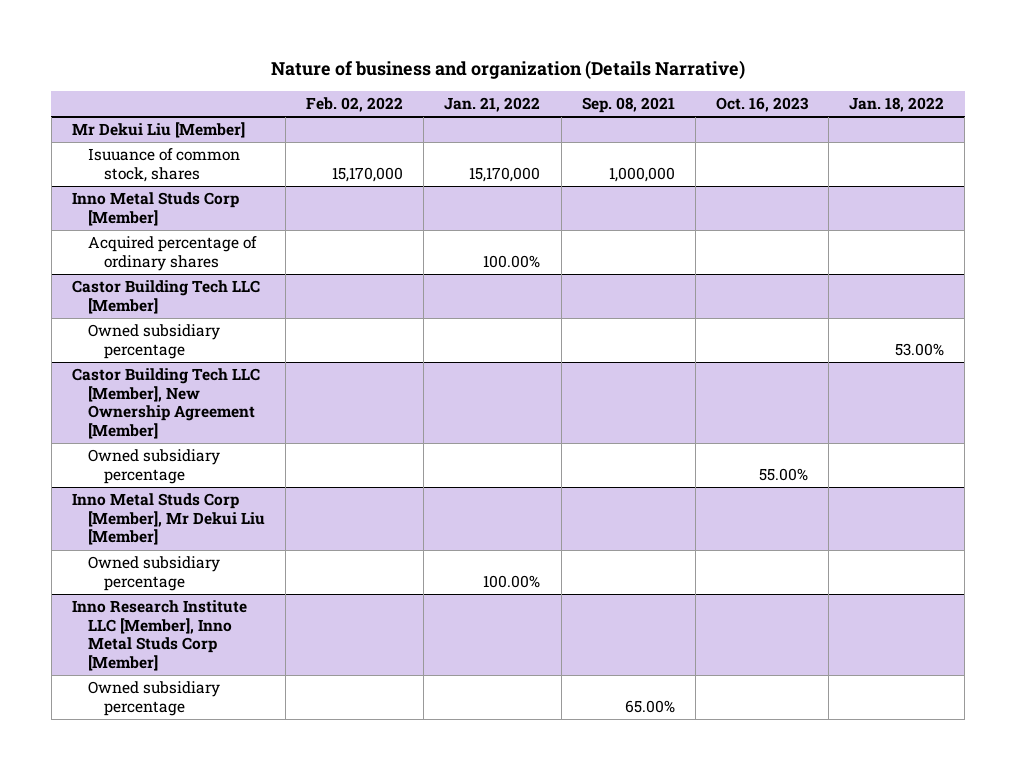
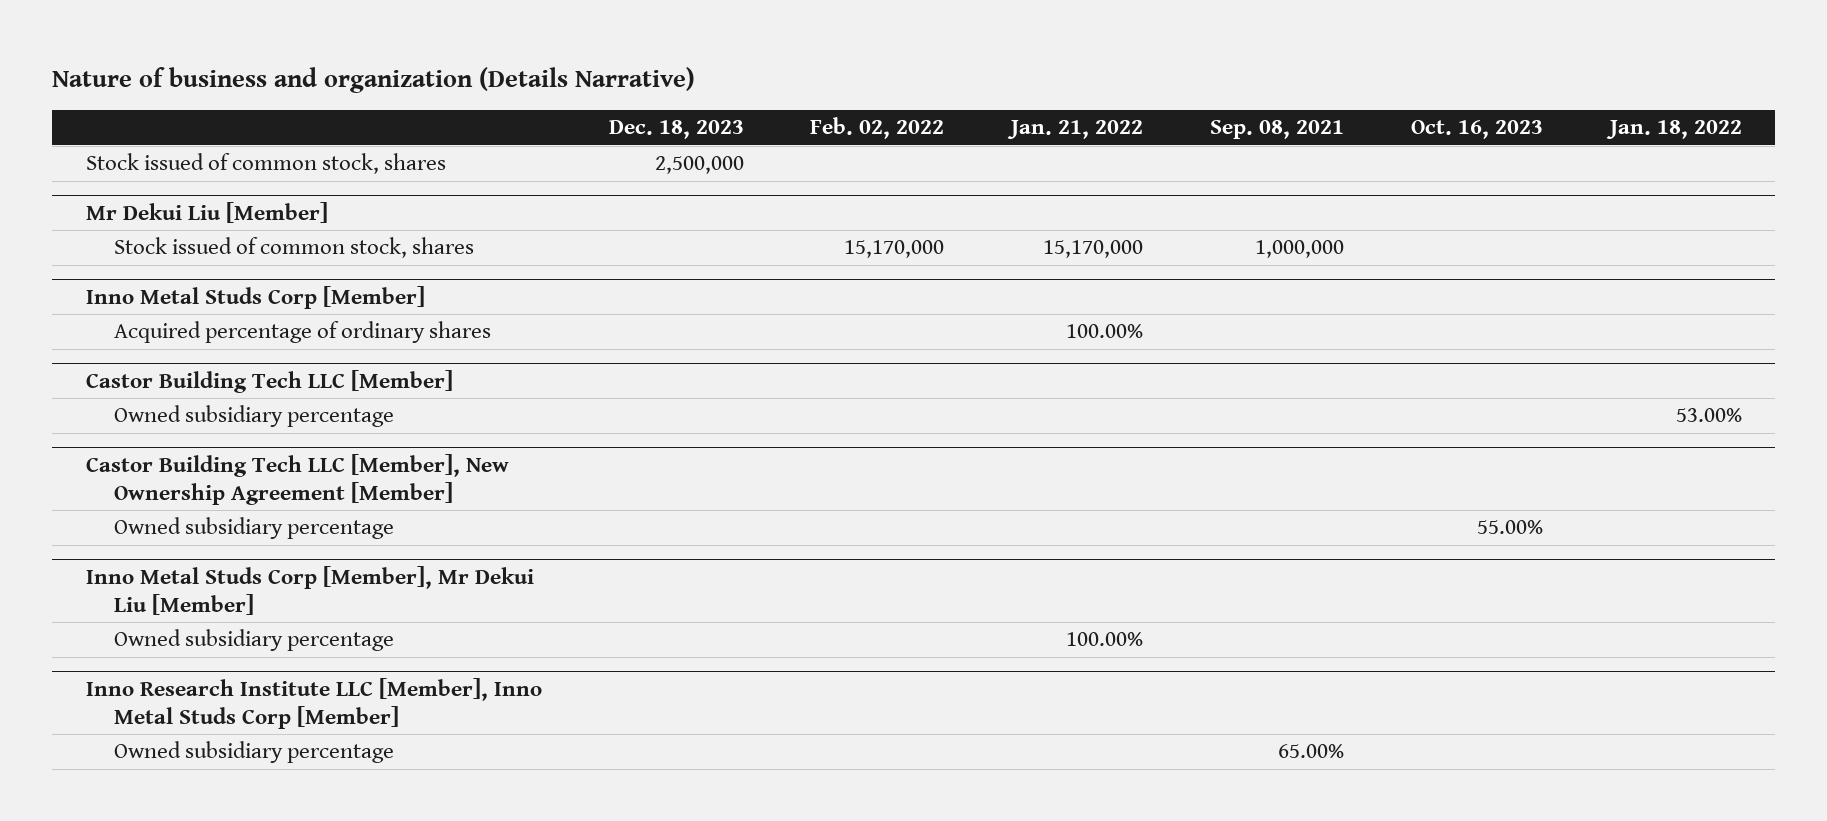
none -> [608,120,744,140] Dec. 18, 2023
none -> [85,153,446,175] Stock issued of common stock, shares
[87,148,240,182] Isuuance of common stock, shares -> [113,237,474,259] Stock issued of common stock, shares

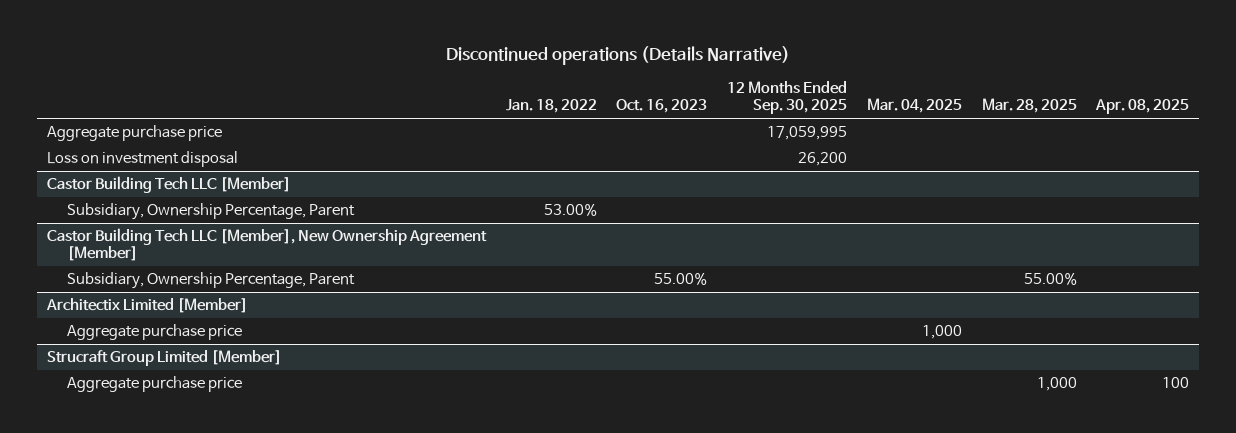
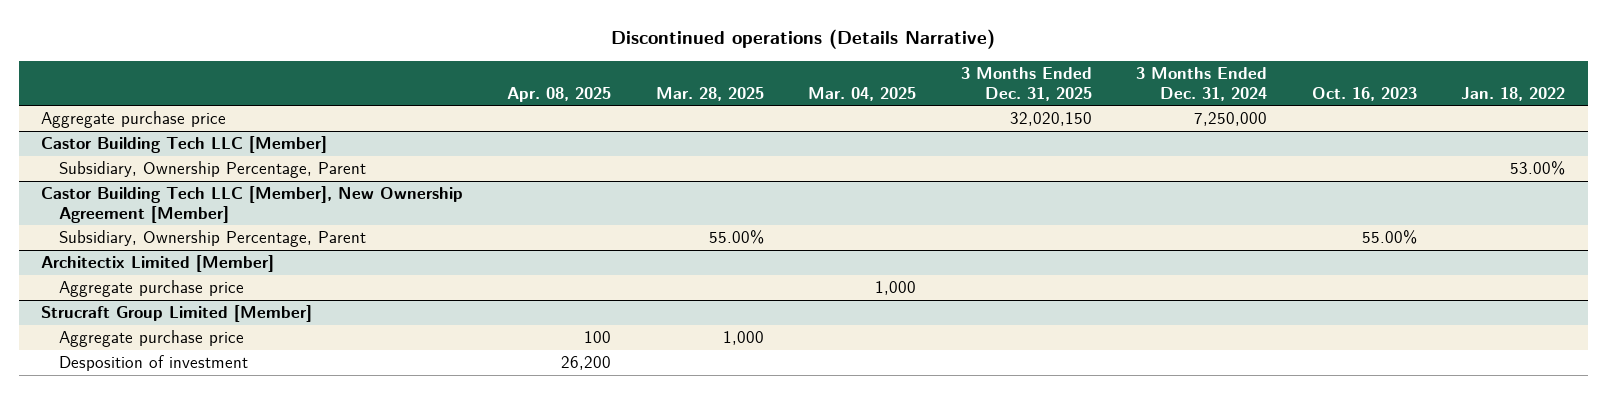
[727,81,848,115] 12 Months Ended Sep. 30, 2025 -> none
none -> [960,66,1092,101] 3 Months Ended Dec. 31, 2025
none -> [1136,66,1268,101] 3 Months Ended Dec. 31, 2024
[46,151,238,168] Loss on investment disposal -> none
none -> [58,355,248,372] Desposition of investment

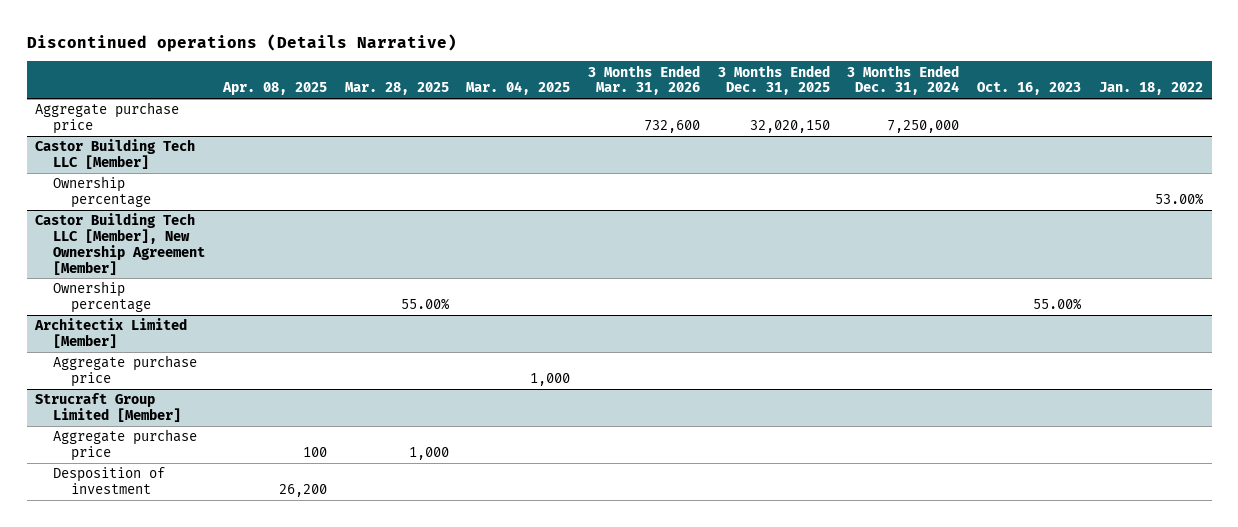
none -> [588,64,701,96] 3 Months Ended Mar. 31, 2026
[58,161,366,179] Subsidiary, Ownership Percentage, Parent -> [53,176,152,209] Ownership percentage
[58,230,366,248] Subsidiary, Ownership Percentage, Parent -> [53,281,152,314] Ownership percentage

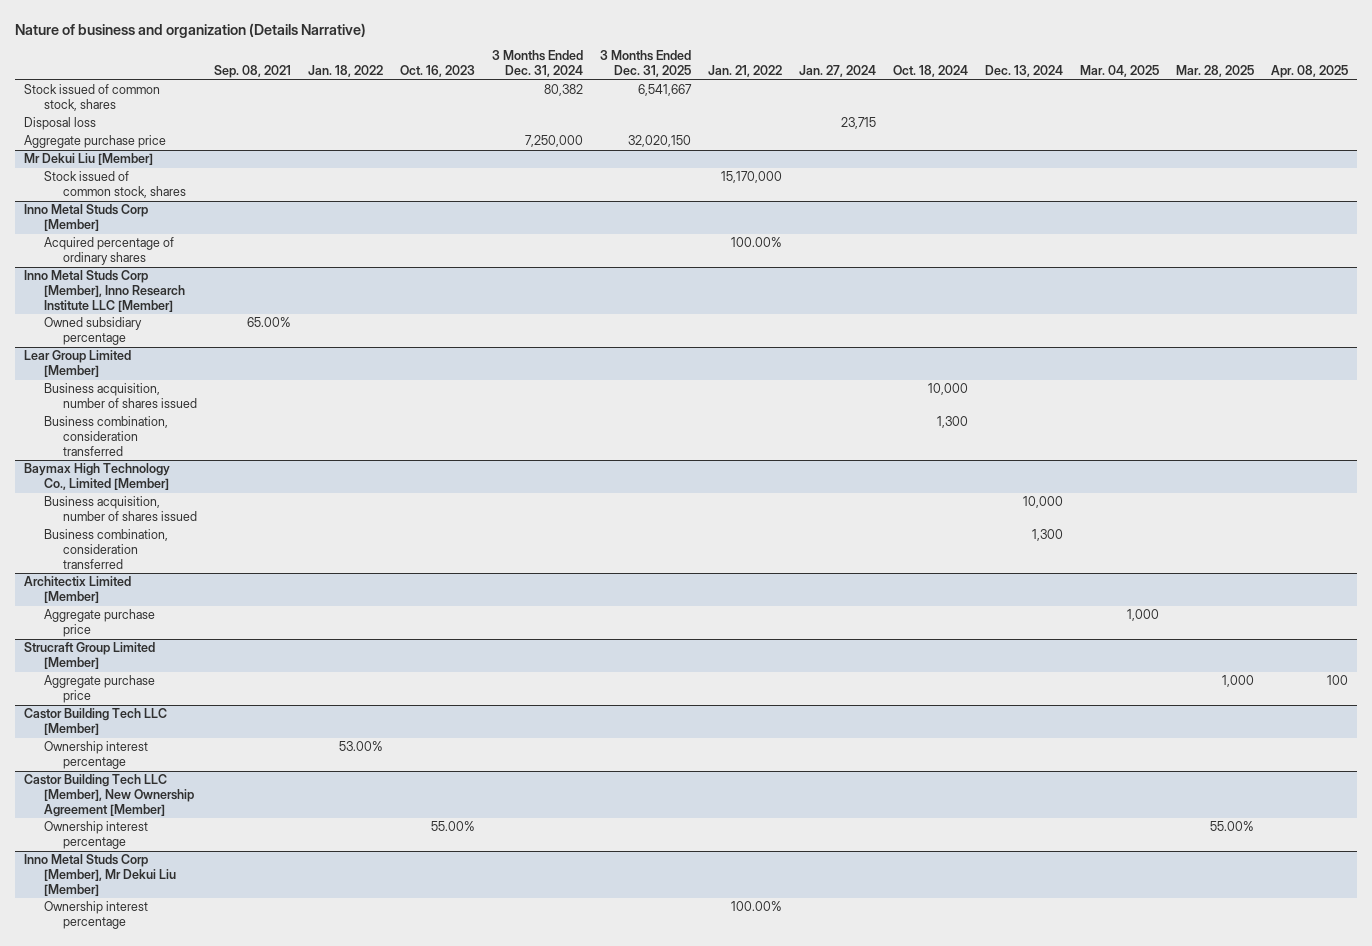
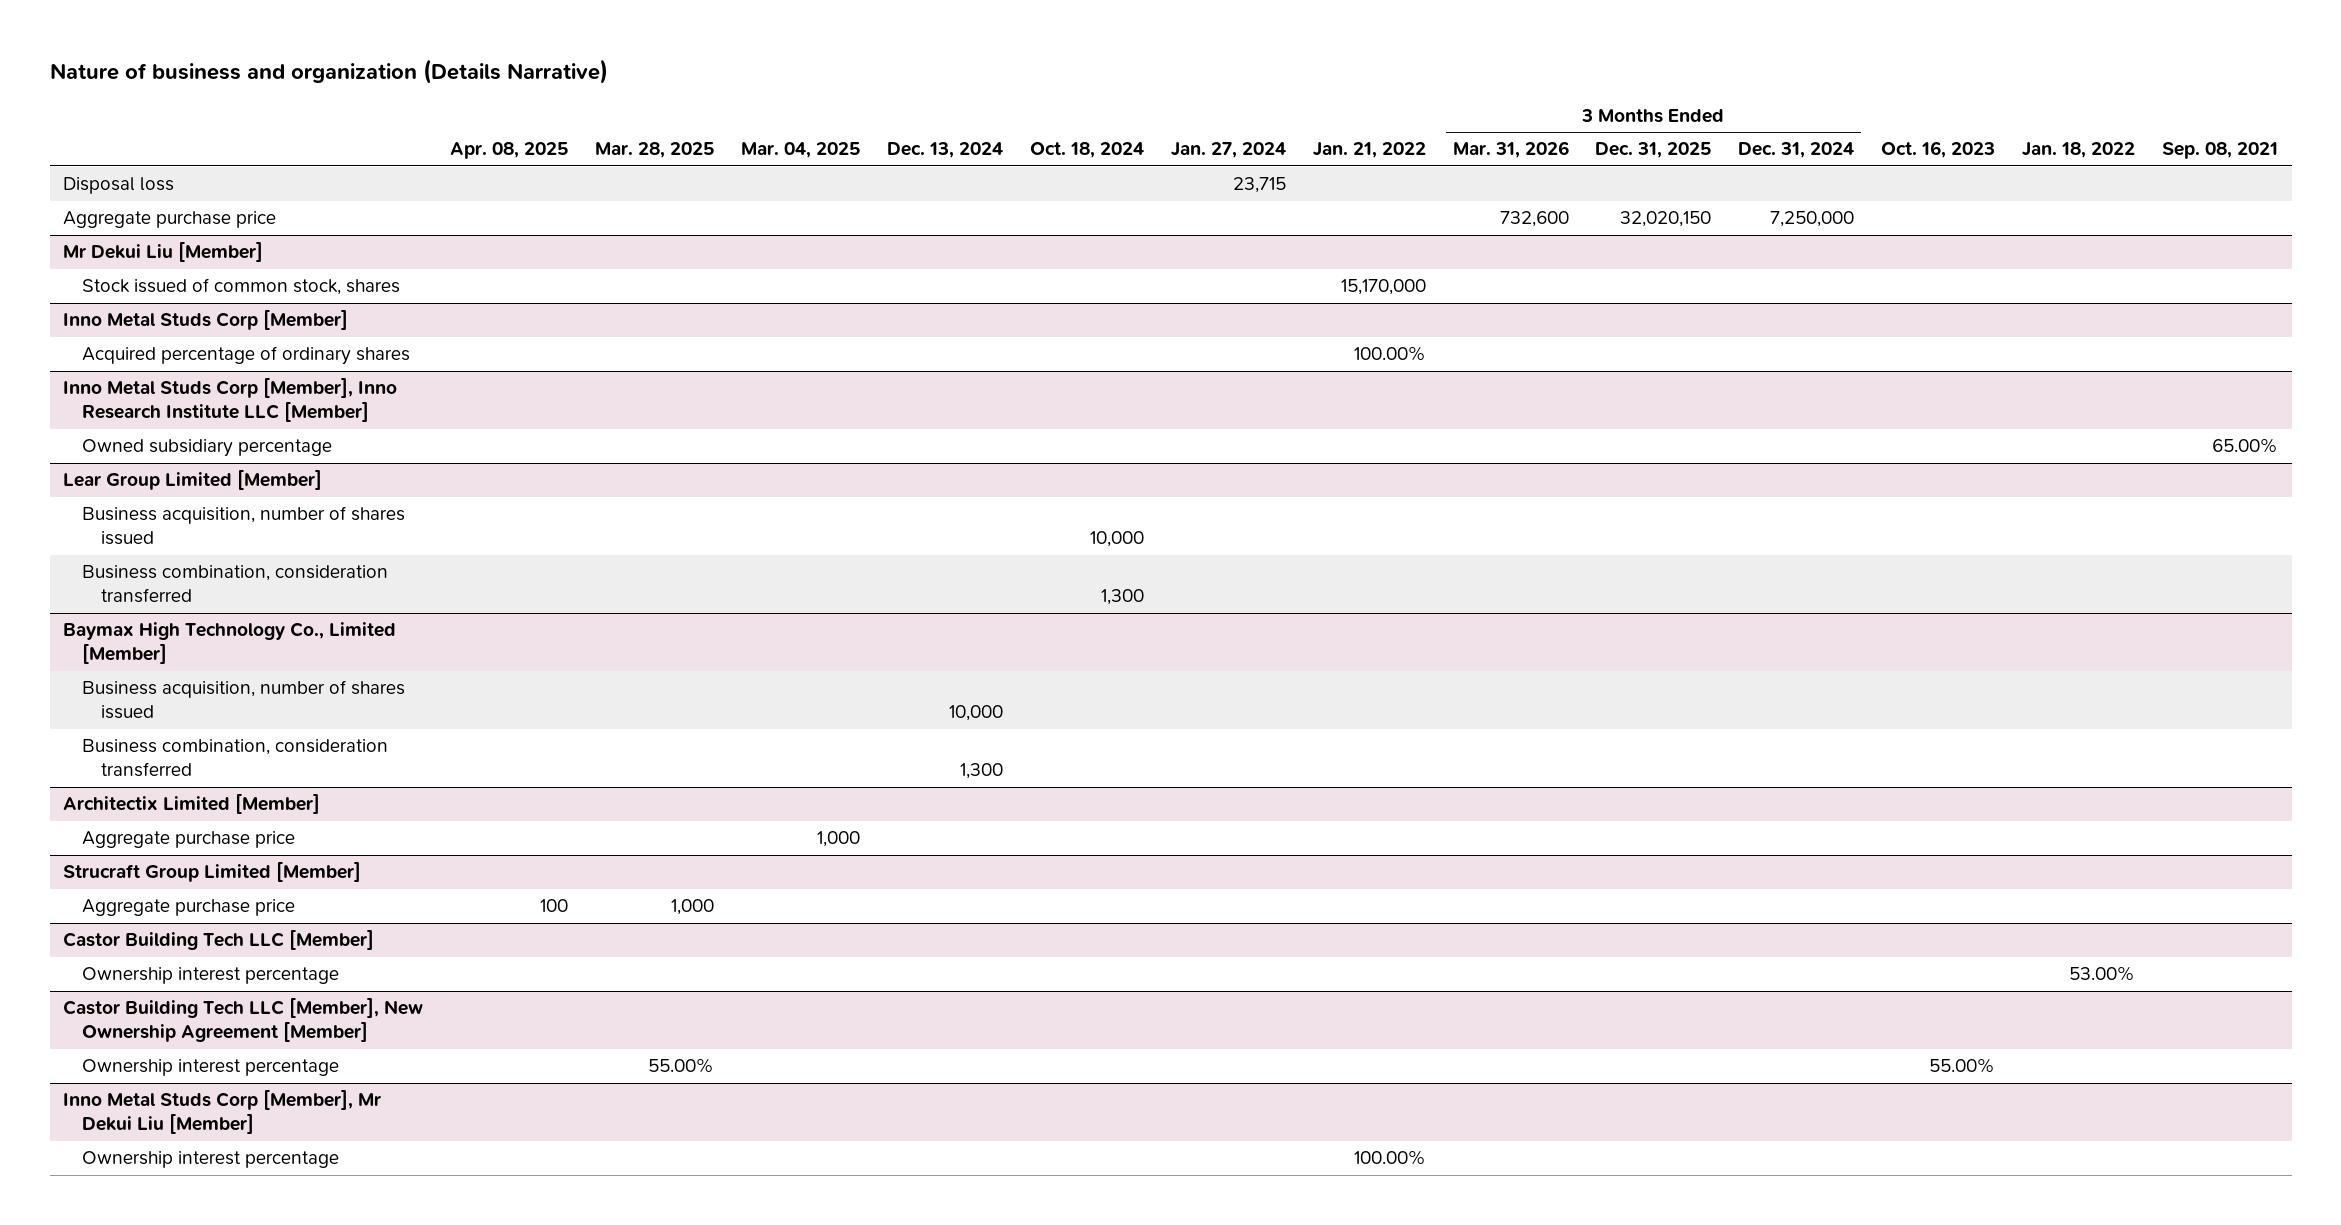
none -> [1452,141,1569,159] Mar. 31, 2026
[23,84,160,112] Stock issued of common stock, shares -> none

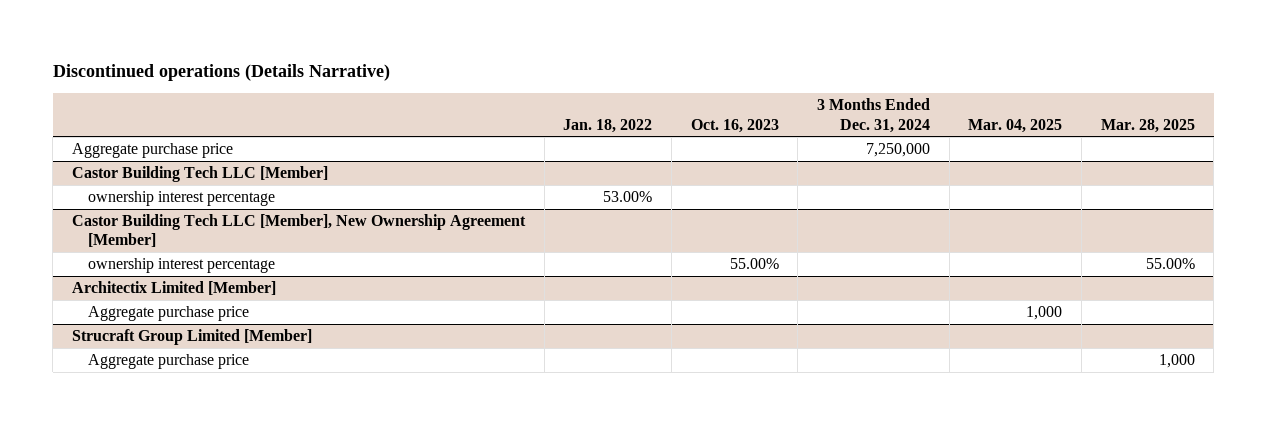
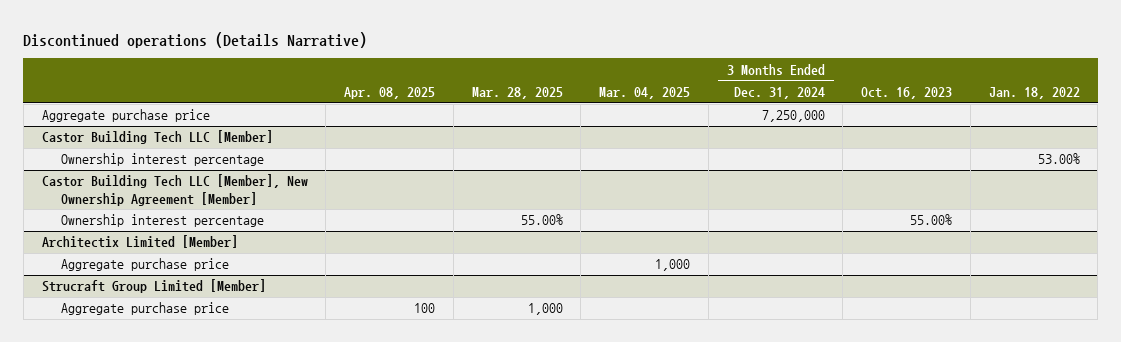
none -> [344,86,436,99] Apr. 08, 2025
[88,191,276,207] ownership interest percentage -> [60,153,264,167] Ownership interest percentage
[88,258,276,274] ownership interest percentage -> [60,214,264,228] Ownership interest percentage

